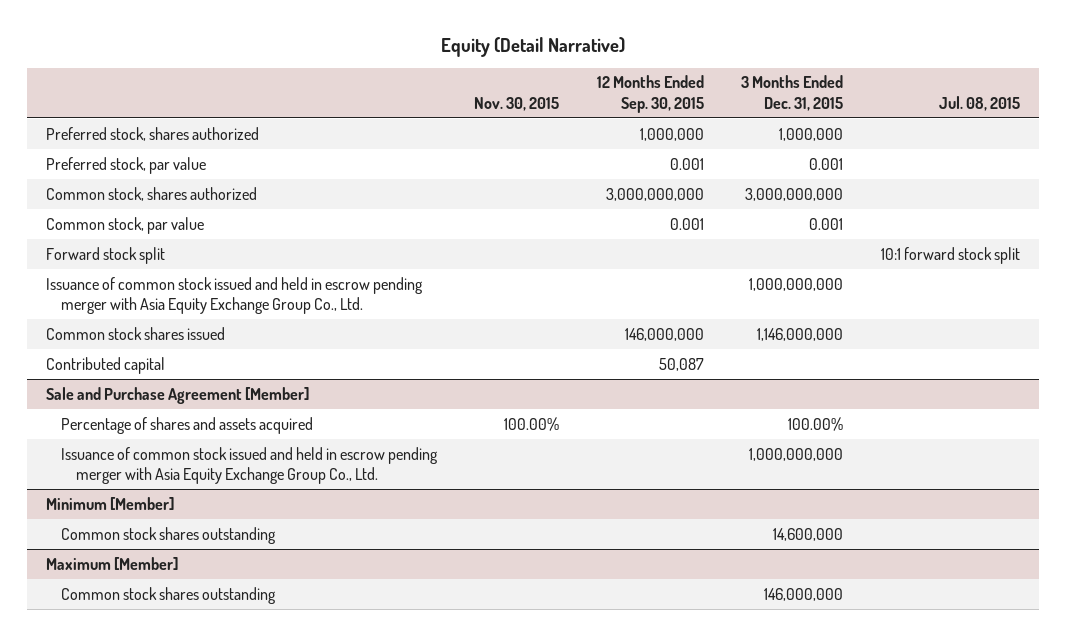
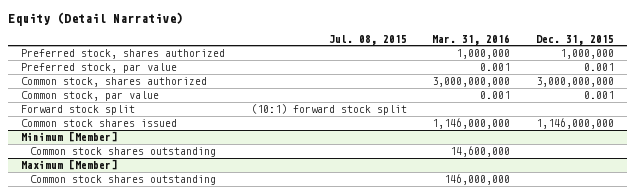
[474,96,560,111] Nov. 30, 2015 -> none
[596,75,704,113] 12 Months Ended Sep. 30, 2015 -> none
[741,75,844,111] 3 Months Ended Dec. 31, 2015 -> none
none -> [432,33,511,45] Mar. 31, 2016
none -> [536,34,615,45] Dec. 31, 2015
[45,276,423,314] Issuance of common stock issued and held in escrow pending merger with Asia Equity Exchange Group Co., Ltd. -> none
[880,246,1020,264] 10:1 forward stock split -> [250,104,407,116] (10:1) forward stock split
[45,356,165,374] Contributed capital -> none
[45,386,309,404] Sale and Purchase Agreement [Member] -> none
[60,416,313,434] Percentage of shares and assets acquired -> none
[60,446,438,484] Issuance of common stock issued and held in escrow pending merger with Asia Equity Exchange Group Co., Ltd. -> none

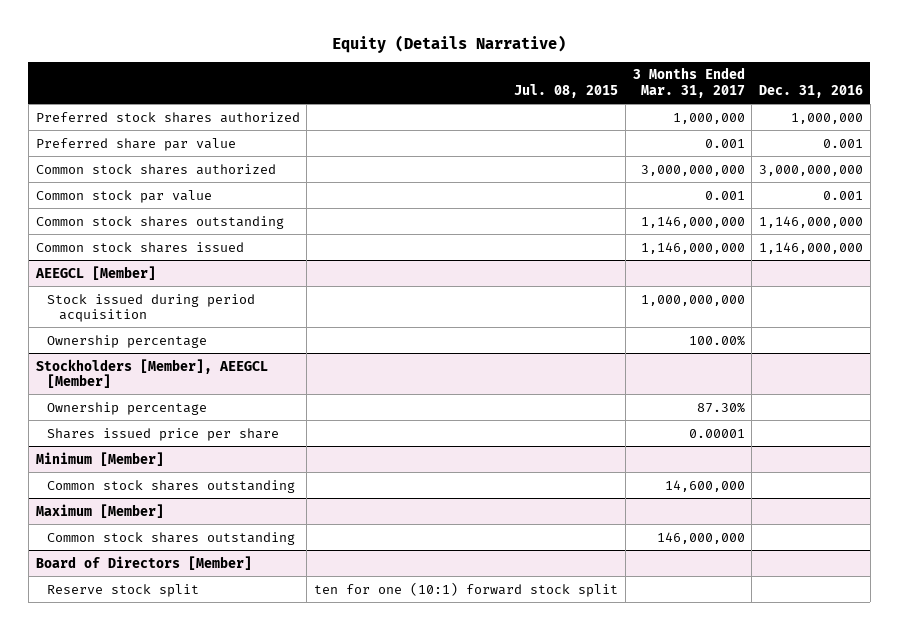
[8,11,184,26] Equity (Detail Narrative) -> [332,34,567,53] Equity (Details Narrative)
[432,33,511,45] Mar. 31, 2016 -> none
[536,34,615,45] Dec. 31, 2015 -> none
none -> [632,67,745,98] 3 Months Ended Mar. 31, 2017
none -> [758,84,863,98] Dec. 31, 2016
[21,105,136,116] Forward stock split -> none
[21,49,226,60] Preferred stock, shares authorized -> [35,111,300,123] Preferred stock shares authorized
[21,63,178,74] Preferred stock, par value -> [35,137,236,151] Preferred share par value
[21,77,208,88] Common stock, shares authorized -> [35,163,276,175] Common stock shares authorized
[21,91,160,102] Common stock, par value -> [35,189,212,203] Common stock par value
none -> [35,215,284,229] Common stock shares outstanding
none -> [34,265,156,280] AEEGCL [Member]
none -> [47,293,256,322] Stock issued during period acquisition
none -> [47,334,208,348] Ownership percentage
none -> [35,358,268,388] Stockholders [Member], AEEGCL [Member]
none -> [47,401,208,415] Ownership percentage
none -> [47,427,280,441] Shares issued price per share
none -> [35,555,252,570] Board of Directors [Member]
none -> [47,583,200,597] Reserve stock split

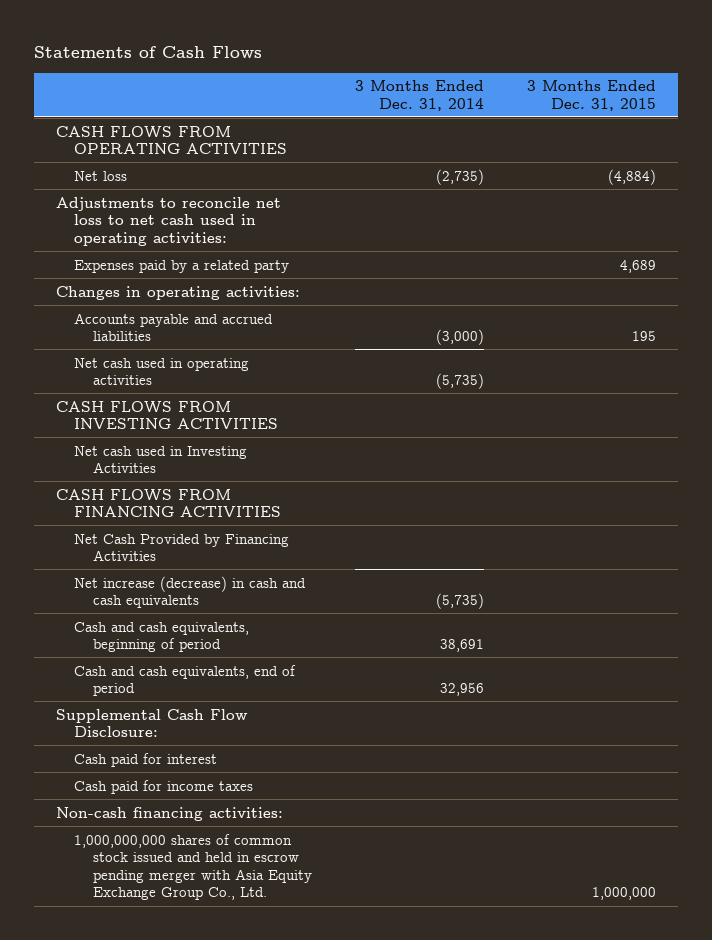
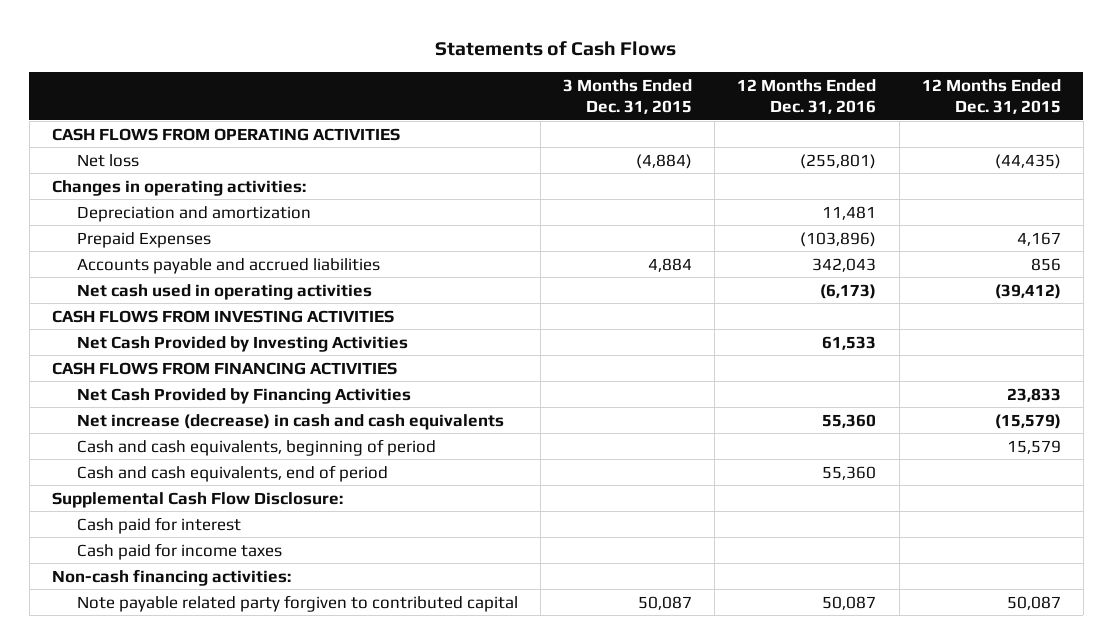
[355,80,485,111] 3 Months Ended Dec. 31, 2014 -> none
none -> [737,78,877,114] 12 Months Ended Dec. 31, 2016
none -> [921,78,1061,114] 12 Months Ended Dec. 31, 2015
[55,196,281,246] Adjustments to reconcile net loss to net cash used in operating activities: -> none
[74,259,290,273] Expenses paid by a related party -> none
none -> [77,205,312,222] Depreciation and amortization
none -> [77,231,212,248] Prepaid Expenses
[632,331,657,342] 195 -> [648,257,693,272] 4,884
[74,445,248,474] Net cash used in Investing Activities -> [77,335,409,352] Net Cash Provided by Investing Activities
[74,833,312,901] 1,000,000,000 shares of common stock issued and held in escrow pending merger with Asia Equity Exchange Group Co., Ltd. -> none
none -> [77,594,519,612] Note payable related party forgiven to contributed capital

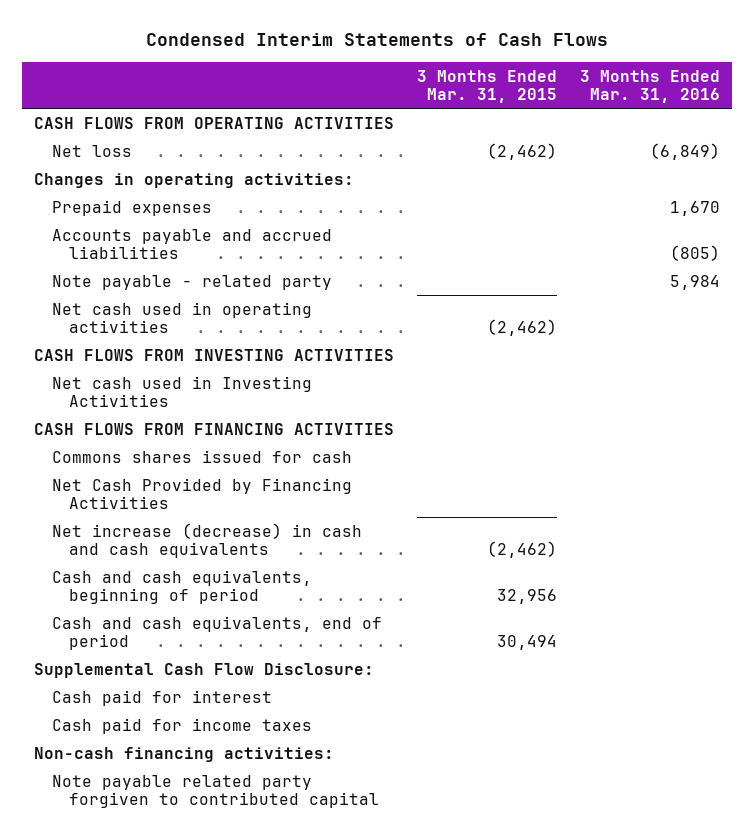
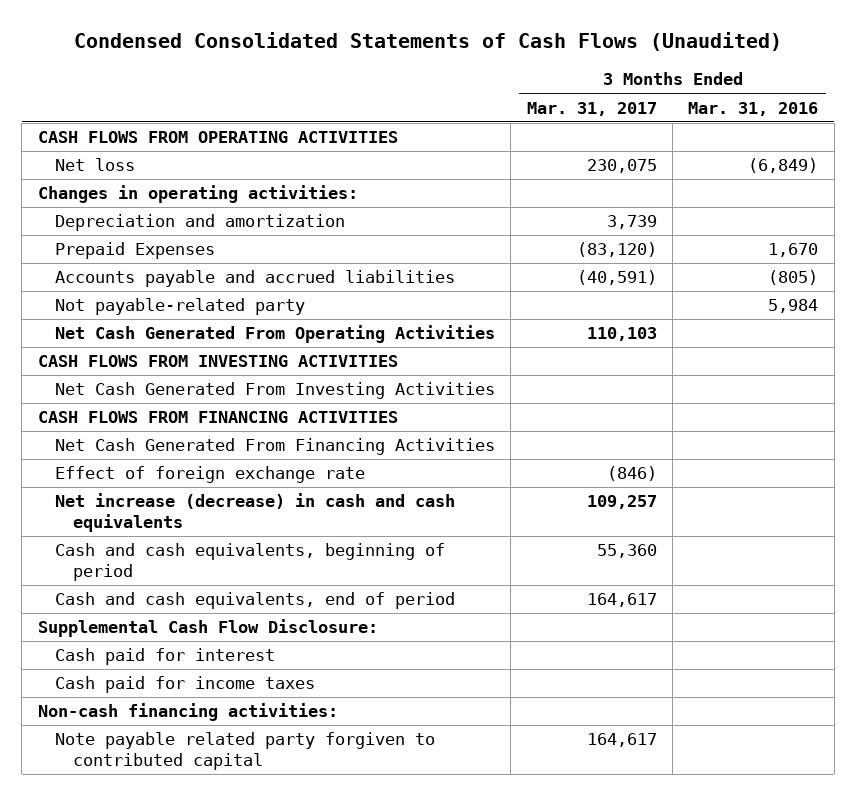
[146,33,609,47] Condensed Interim Statements of Cash Flows -> [73,32,782,52] Condensed Consolidated Statements of Cash Flows (Unaudited)
[417,69,558,103] 3 Months Ended Mar. 31, 2015 -> none
none -> [526,101,657,116] Mar. 31, 2017
none -> [55,214,346,232] Depreciation and amortization
[51,199,212,216] Prepaid expenses -> [55,242,216,260] Prepaid Expenses
[51,274,332,290] Note payable - related party -> [55,298,306,316] Not payable-related party
[51,301,312,333] Net cash used in operating activities -> [55,325,496,344] Net Cash Generated From Operating Activities
[51,375,312,407] Net cash used in Investing Activities -> [55,382,496,400] Net Cash Generated From Investing Activities
[51,449,352,463] Commons shares issued for cash -> none
[51,477,352,509] Net Cash Provided by Financing Activities -> [55,438,496,456] Net Cash Generated From Financing Activities
none -> [55,466,366,484] Effect of foreign exchange rate

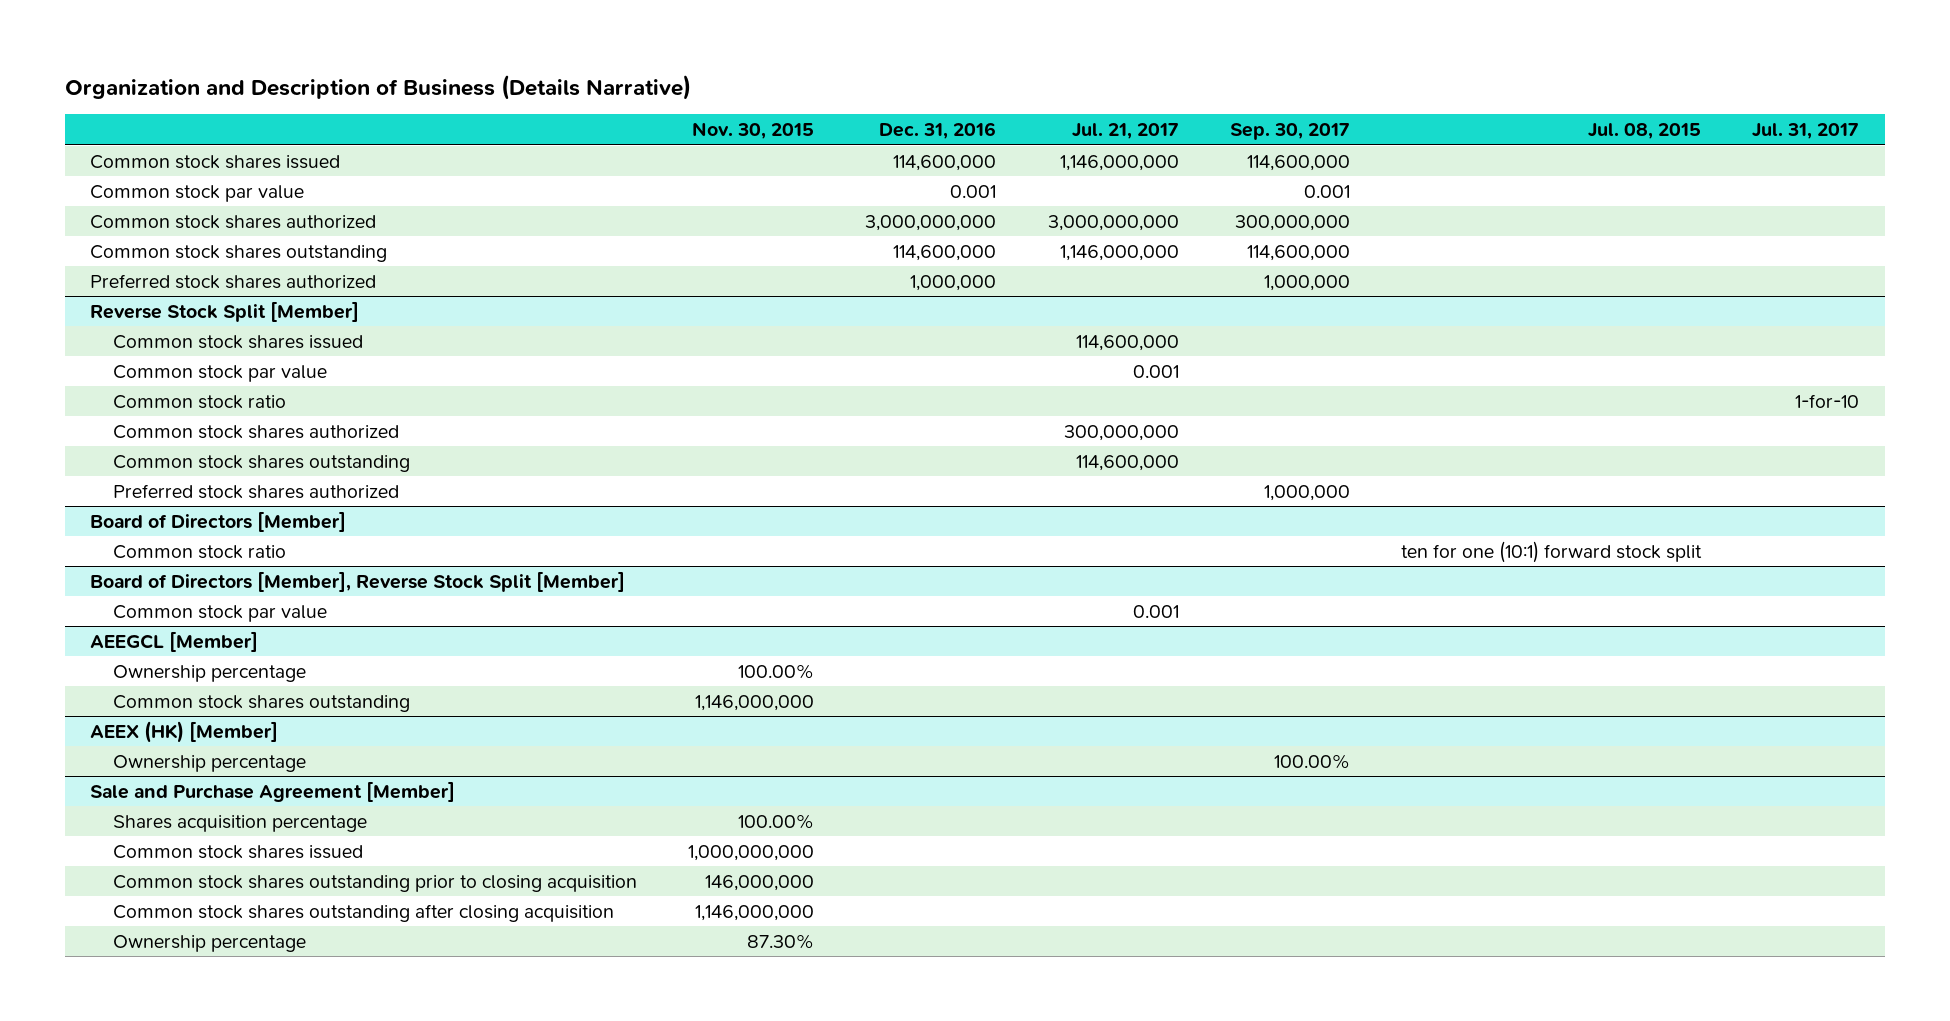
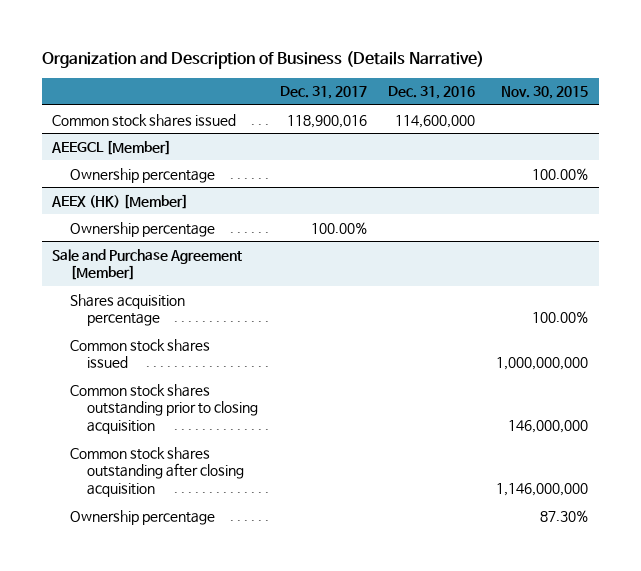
[1071,123,1179,140] Jul. 21, 2017 -> none
[1229,123,1350,141] Sep. 30, 2017 -> none
[1588,123,1702,140] Jul. 08, 2015 -> none
[1752,123,1860,140] Jul. 31, 2017 -> none
none -> [279,86,367,100] Dec. 31, 2017
[90,184,305,202] Common stock par value -> none
[90,214,377,229] Common stock shares authorized -> none
[90,244,388,262] Common stock shares outstanding -> none
[90,273,377,289] Preferred stock shares authorized -> none
[90,300,360,322] Reverse Stock Split [Member] -> none
[113,334,364,349] Common stock shares issued -> none
[113,364,328,382] Common stock par value -> none
[113,394,287,409] Common stock ratio -> none
[113,424,400,439] Common stock shares authorized -> none
[113,454,411,472] Common stock shares outstanding -> none
[113,483,400,499] Preferred stock shares authorized -> none
[90,510,347,532] Board of Directors [Member] -> none
[113,544,287,559] Common stock ratio -> none
[90,570,626,592] Board of Directors [Member], Reverse Stock Split [Member] -> none
[113,604,328,622] Common stock par value -> none
[113,694,411,712] Common stock shares outstanding -> none

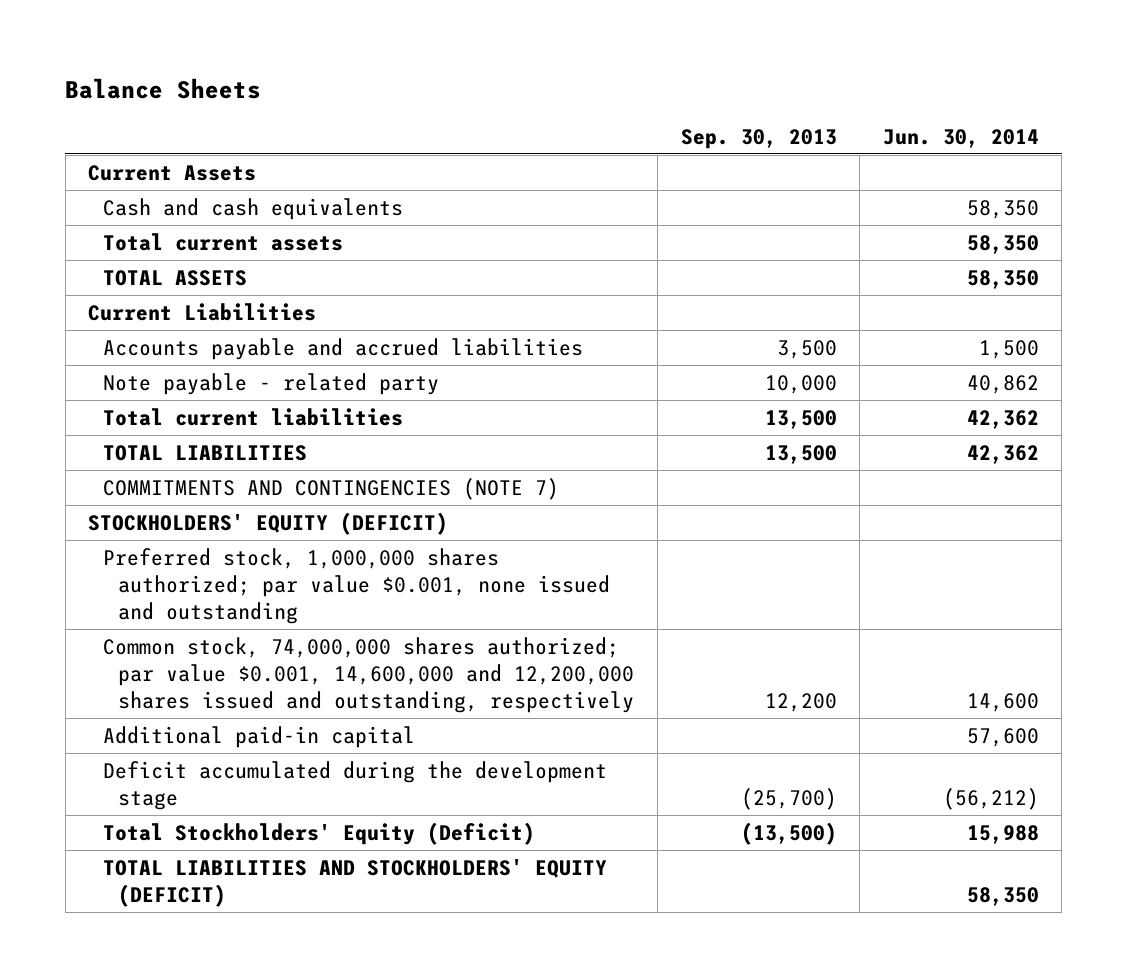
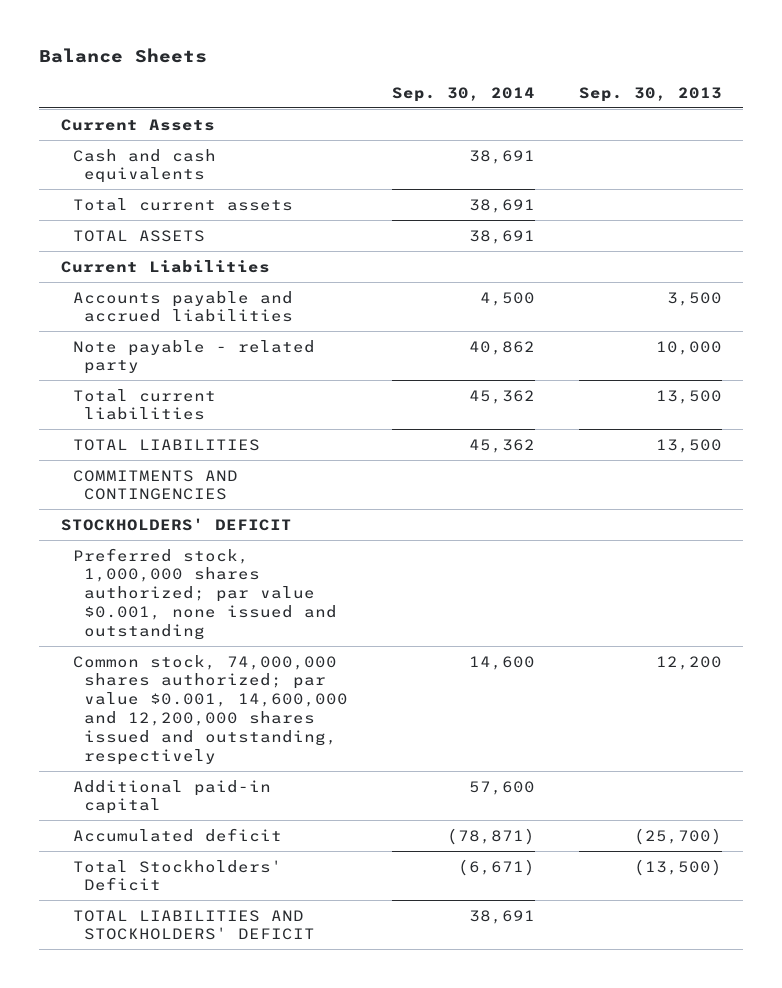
[882,128,1039,148] Jun. 30, 2014 -> none
none -> [392,86,536,102] Sep. 30, 2014
[103,477,560,500] COMMITMENTS AND CONTINGENCIES (NOTE 7) -> [72,469,238,501] COMMITMENTS AND CONTINGENCIES
[88,511,449,535] STOCKHOLDERS' EQUITY (DEFICIT) -> [60,517,292,531] STOCKHOLDERS' DEFICIT
[103,760,608,811] Deficit accumulated during the development stage -> [72,827,282,842] Accumulated deficit
[103,821,536,845] Total Stockholders' Equity (Deficit) -> [72,859,282,892] Total Stockholders' Deficit
[103,858,608,908] TOTAL LIABILITIES AND STOCKHOLDERS' EQUITY (DEFICIT) -> [72,909,316,941] TOTAL LIABILITIES AND STOCKHOLDERS' DEFICIT

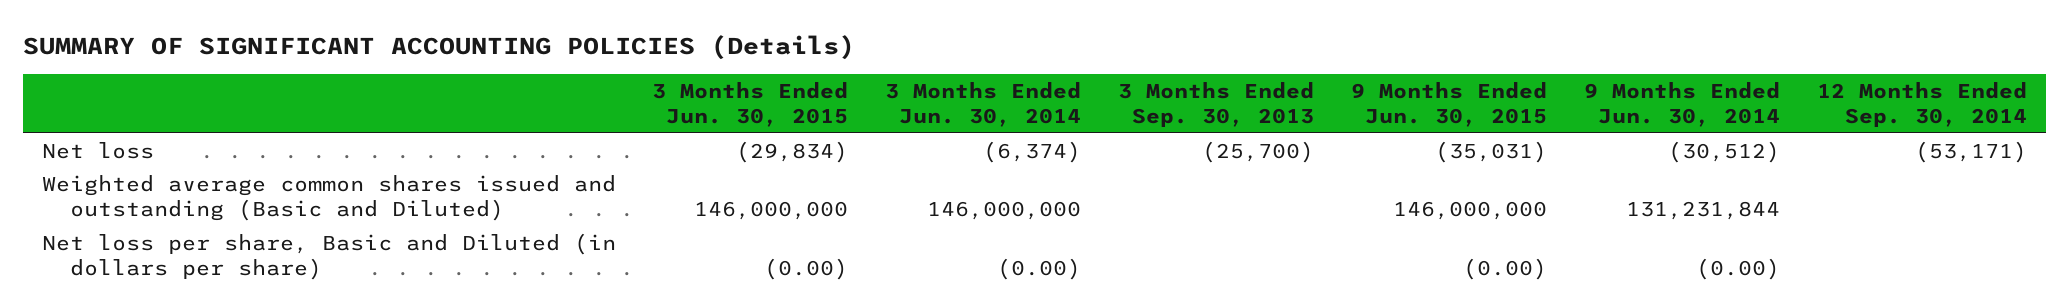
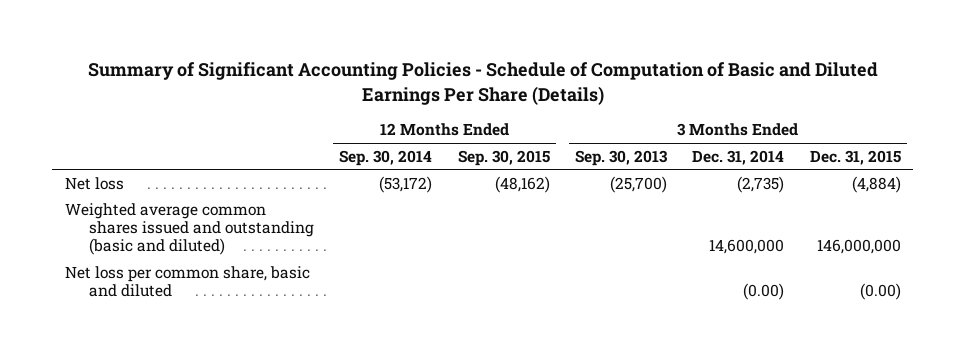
[23,35,856,61] SUMMARY OF SIGNIFICANT ACCOUNTING POLICIES (Details) -> [87,62,878,105] Summary of Significant Accounting Policies - Schedule of Computation of Basic and Diluted Earnings Per Share (Details)
[652,81,849,128] 3 Months Ended Jun. 30, 2015 -> none
[885,81,1082,128] 3 Months Ended Jun. 30, 2014 -> none
[1351,81,1548,128] 9 Months Ended Jun. 30, 2015 -> none
[1584,81,1781,128] 9 Months Ended Jun. 30, 2014 -> none
none -> [457,149,550,166] Sep. 30, 2015
none -> [692,149,785,165] Dec. 31, 2014
none -> [809,149,901,165] Dec. 31, 2015
[1915,140,2028,163] (53,171) -> [379,175,433,193] (53,172)
[41,174,616,222] Weighted average common shares issued and outstanding (Basic and Diluted) -> [64,202,315,256] Weighted average common shares issued and outstanding (basic and diluted)
[41,232,616,281] Net loss per share, Basic and Diluted (in dollars per share) -> [64,265,310,298] Net loss per common share, basic and diluted

